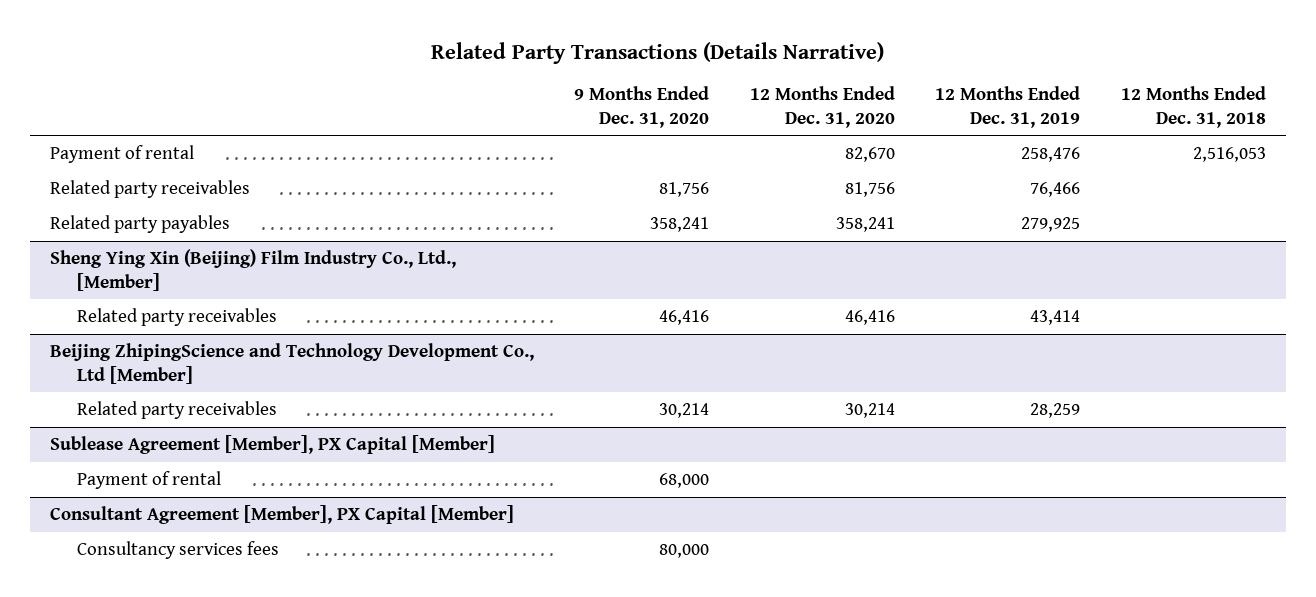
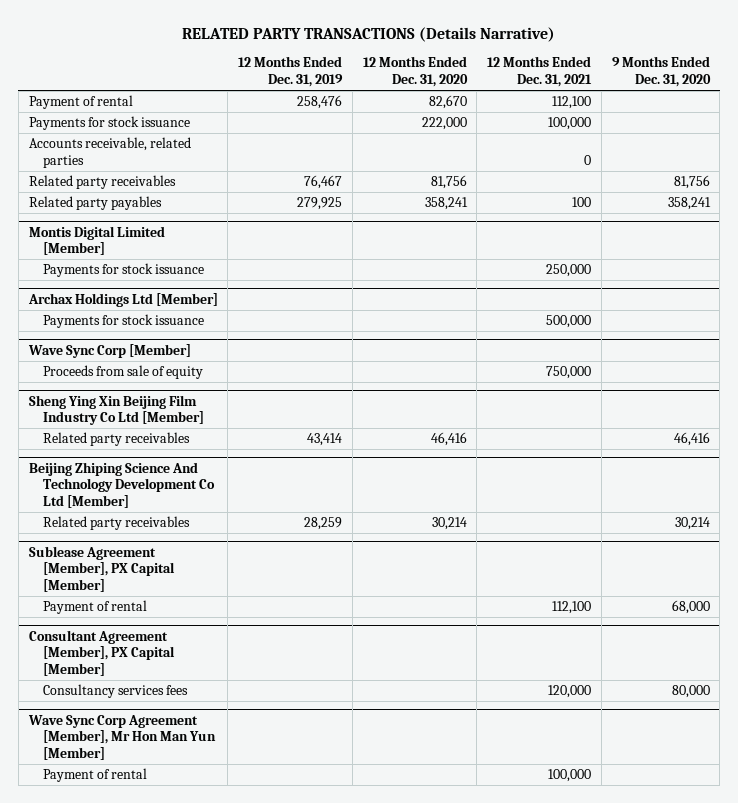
[430,41,884,64] Related Party Transactions (Details Narrative) -> [182,27,556,43] RELATED PARTY TRANSACTIONS (Details Narrative)
[1120,86,1266,128] 12 Months Ended Dec. 31, 2018 -> none
none -> [487,56,593,88] 12 Months Ended Dec. 31, 2021
none -> [28,116,190,131] Payments for stock issuance
none -> [28,137,191,169] Accounts receivable, related parties
[1030,182,1081,198] 76,466 -> [304,175,343,190] 76,467
none -> [28,225,165,256] Montis Digital Limited [Member]
none -> [42,263,204,278] Payments for stock issuance
none -> [27,292,218,307] Archax Holdings Ltd [Member]
none -> [42,314,204,329] Payments for stock issuance
none -> [27,343,191,358] Wave Sync Corp [Member]
none -> [42,365,203,380] Proceeds from sale of equity
[49,249,456,291] Sheng Ying Xin (Beijing) Film Industry Co., Ltd., [Member] -> [28,394,204,426] Sheng Ying Xin Beijing Film Industry Co Ltd [Member]
[49,343,534,384] Beijing ZhipingScience and Technology Development Co., Ltd [Member] -> [28,461,215,509] Beijing Zhiping Science And Technology Development Co Ltd [Member]
none -> [27,714,216,761] Wave Sync Corp Agreement [Member], Mr Hon Man Yun [Member]
none -> [42,768,147,783] Payment of rental

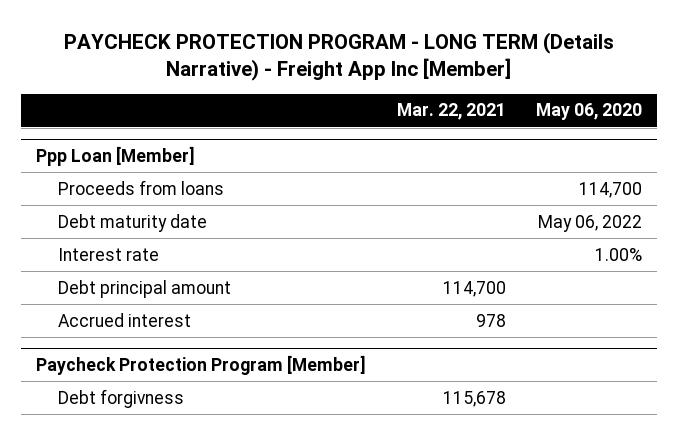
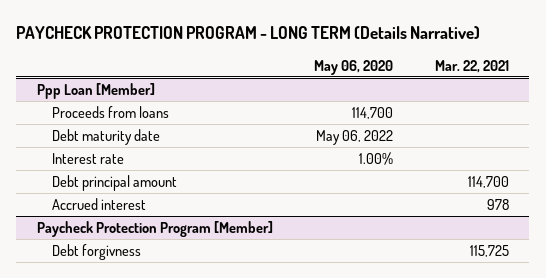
[64,31,615,82] PAYCHECK PROTECTION PROGRAM - LONG TERM (Details Narrative) - Freight App Inc [Member] -> [16,26,481,40] PAYCHECK PROTECTION PROGRAM - LONG TERM (Details Narrative)
[442,390,506,407] 115,678 -> [469,244,509,257] 115,725

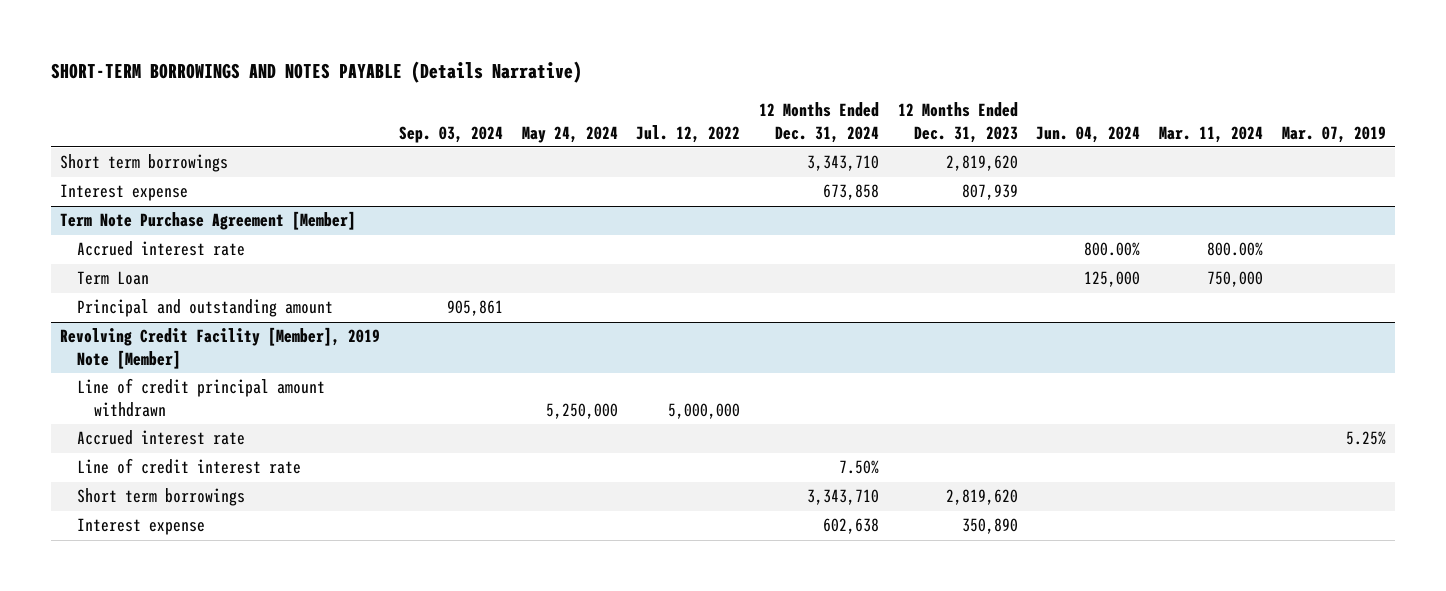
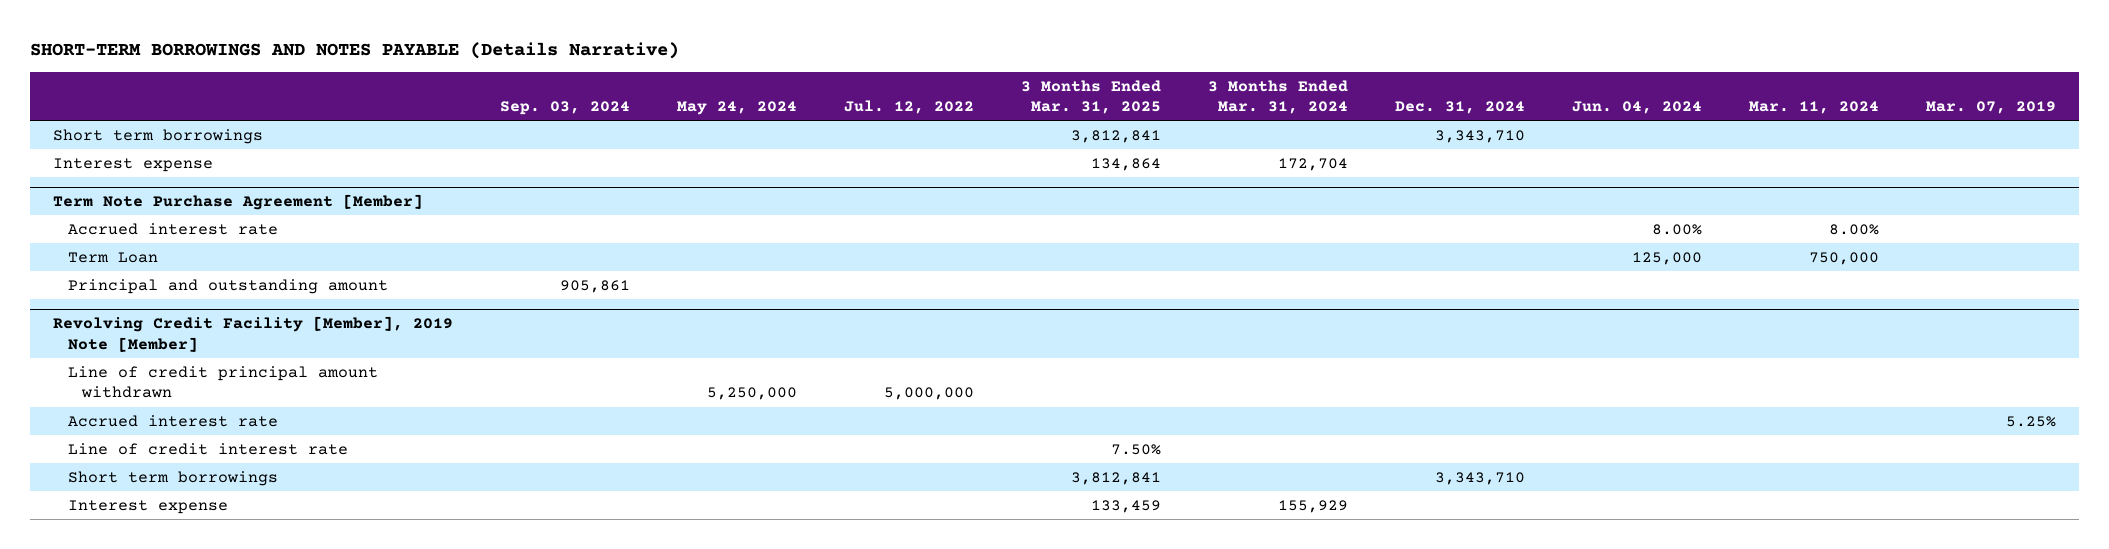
[758,102,879,143] 12 Months Ended Dec. 31, 2024 -> none
[897,102,1018,143] 12 Months Ended Dec. 31, 2023 -> none
none -> [1021,79,1162,115] 3 Months Ended Mar. 31, 2025
none -> [1208,79,1349,115] 3 Months Ended Mar. 31, 2024
none -> [1395,101,1526,115] Dec. 31, 2024
[1084,242,1141,257] 800.00% -> [1652,223,1703,235] 8.00%
[1207,242,1264,257] 800.00% -> [1829,223,1880,235] 8.00%

